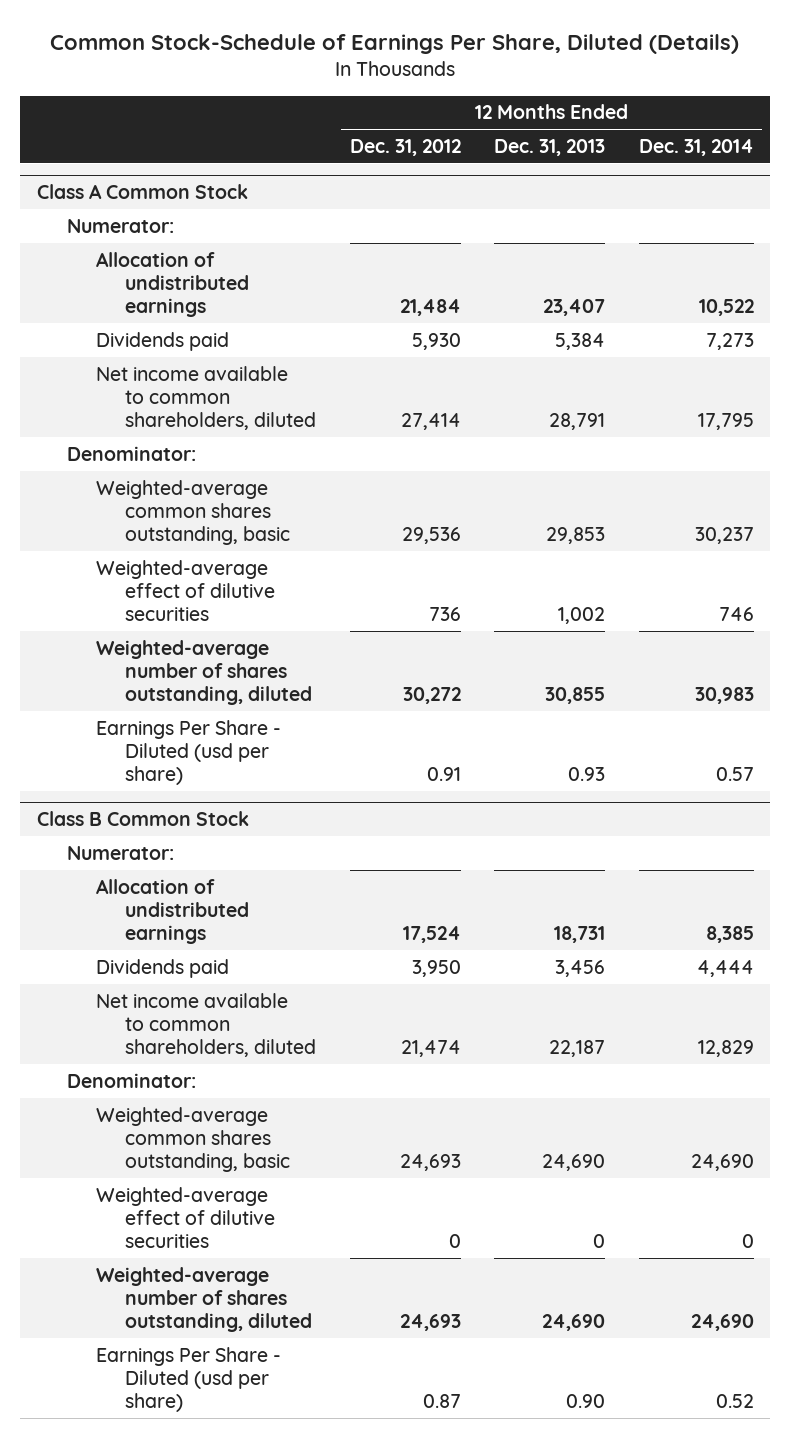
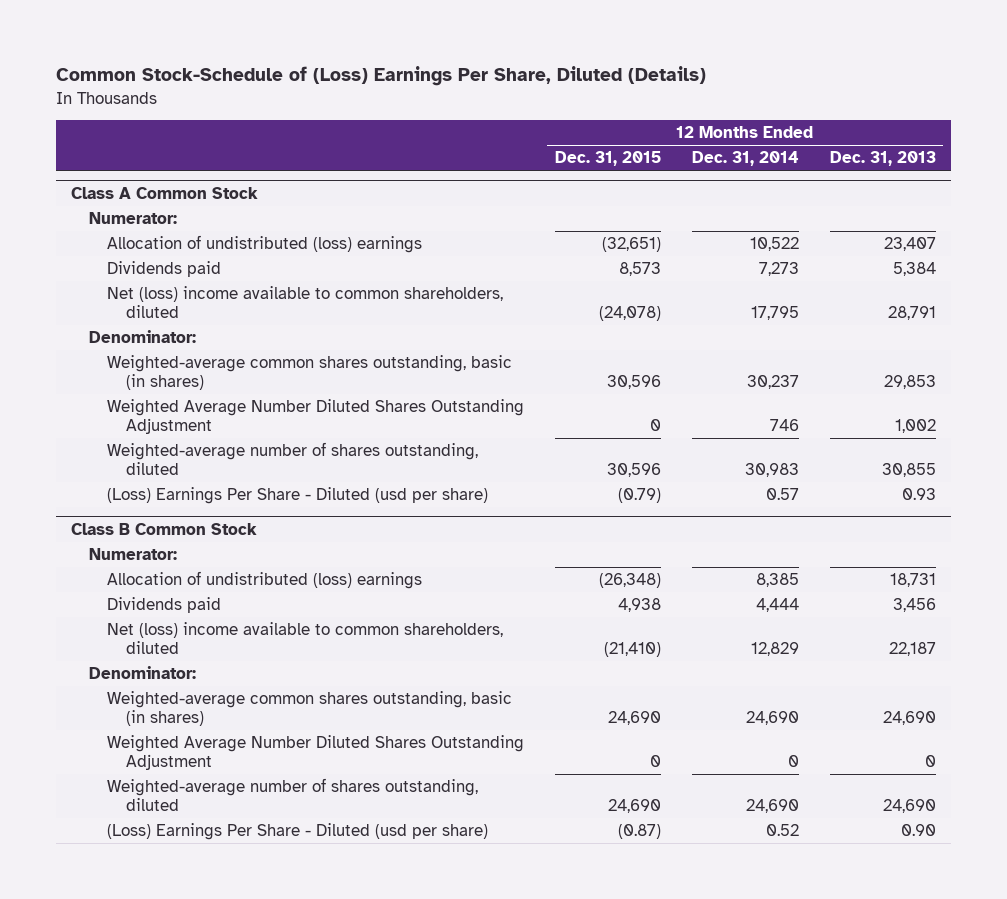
[50,34,740,55] Common Stock-Schedule of Earnings Per Share, Diluted (Details) -> [55,66,706,87] Common Stock-Schedule of (Loss) Earnings Per Share, Diluted (Details)
[349,138,461,156] Dec. 31, 2012 -> none
none -> [555,151,662,167] Dec. 31, 2015
[95,251,250,318] Allocation of undistributed earnings -> [107,235,423,254] Allocation of undistributed (loss) earnings
[95,365,317,431] Net income available to common shareholders, diluted -> [107,286,504,319] Net (loss) income available to common shareholders, diluted
[95,479,291,546] Weighted-average common shares outstanding, basic -> [107,355,513,391] Weighted-average common shares outstanding, basic (in shares)
[95,559,276,622] Weighted-average effect of dilutive securities -> [107,399,525,435] Weighted Average Number Diluted Shares Outstanding Adjustment
[95,719,281,786] Earnings Per Share - Diluted (usd per share) -> [107,487,489,505] (Loss) Earnings Per Share - Diluted (usd per share)
[95,878,250,945] Allocation of undistributed earnings -> [107,571,423,590] Allocation of undistributed (loss) earnings
[95,992,317,1058] Net income available to common shareholders, diluted -> [107,622,504,655] Net (loss) income available to common shareholders, diluted
[95,1106,291,1173] Weighted-average common shares outstanding, basic -> [107,691,513,727] Weighted-average common shares outstanding, basic (in shares)
[95,1186,276,1249] Weighted-average effect of dilutive securities -> [107,735,525,771] Weighted Average Number Diluted Shares Outstanding Adjustment
[95,1346,281,1413] Earnings Per Share - Diluted (usd per share) -> [107,823,489,841] (Loss) Earnings Per Share - Diluted (usd per share)

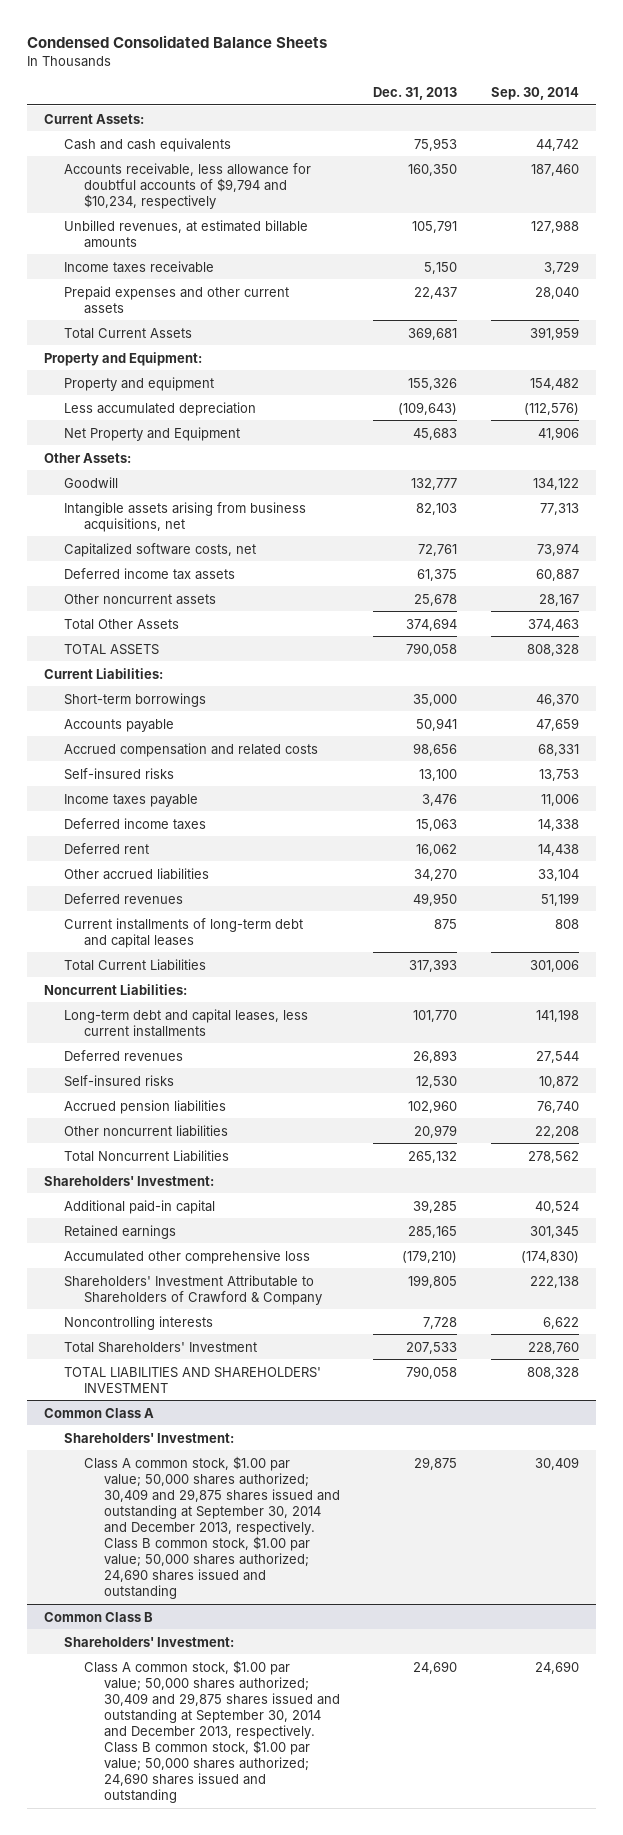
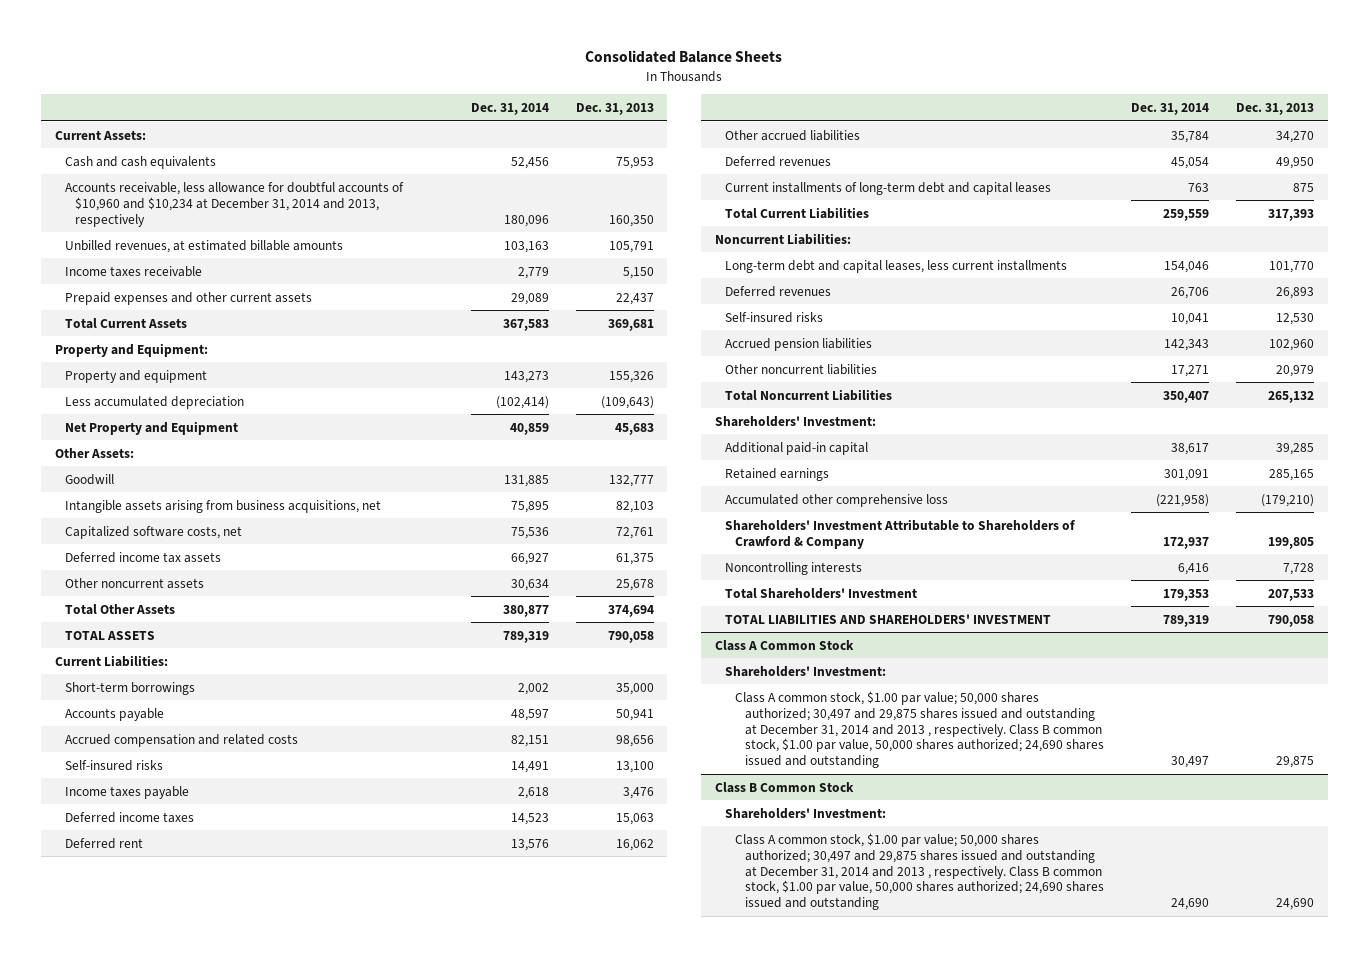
[27,34,328,48] Condensed Consolidated Balance Sheets -> [585,50,783,64] Consolidated Balance Sheets
[490,86,579,100] Sep. 30, 2014 -> none
none -> [470,103,549,116] Dec. 31, 2014
[64,162,312,209] Accounts receivable, less allowance for doubtful accounts of $9,794 and $10,234, respectively -> [64,181,404,227] Accounts receivable, less allowance for doubtful accounts of $10,960 and $10,234 at December 31, 2014 and 2013, respectively
[44,1407,155,1418] Common Class A -> [714,639,854,651] Class A Common Stock
[83,1455,340,1599] Class A common stock, $1.00 par value; 50,000 shares authorized; 30,409 and 29,875 shares issued and outstanding at September 30, 2014 and December 2013, respectively. Class B common stock, $1.00 par value; 50,000 shares authorized; 24,690 shares issued and outstanding -> [735,690,1105,769] Class A common stock, $1.00 par value; 50,000 shares authorized; 30,497 and 29,875 shares issued and outstanding at December 31, 2014 and 2013 , respectively. Class B common stock, $1.00 par value, 50,000 shares authorized; 24,690 shares issued and outstanding
[44,1611,154,1622] Common Class B -> [714,781,854,793] Class B Common Stock
[83,1659,340,1803] Class A common stock, $1.00 par value; 50,000 shares authorized; 30,409 and 29,875 shares issued and outstanding at September 30, 2014 and December 2013, respectively. Class B common stock, $1.00 par value; 50,000 shares authorized; 24,690 shares issued and outstanding -> [735,832,1105,911] Class A common stock, $1.00 par value; 50,000 shares authorized; 30,497 and 29,875 shares issued and outstanding at December 31, 2014 and 2013 , respectively. Class B common stock, $1.00 par value, 50,000 shares authorized; 24,690 shares issued and outstanding

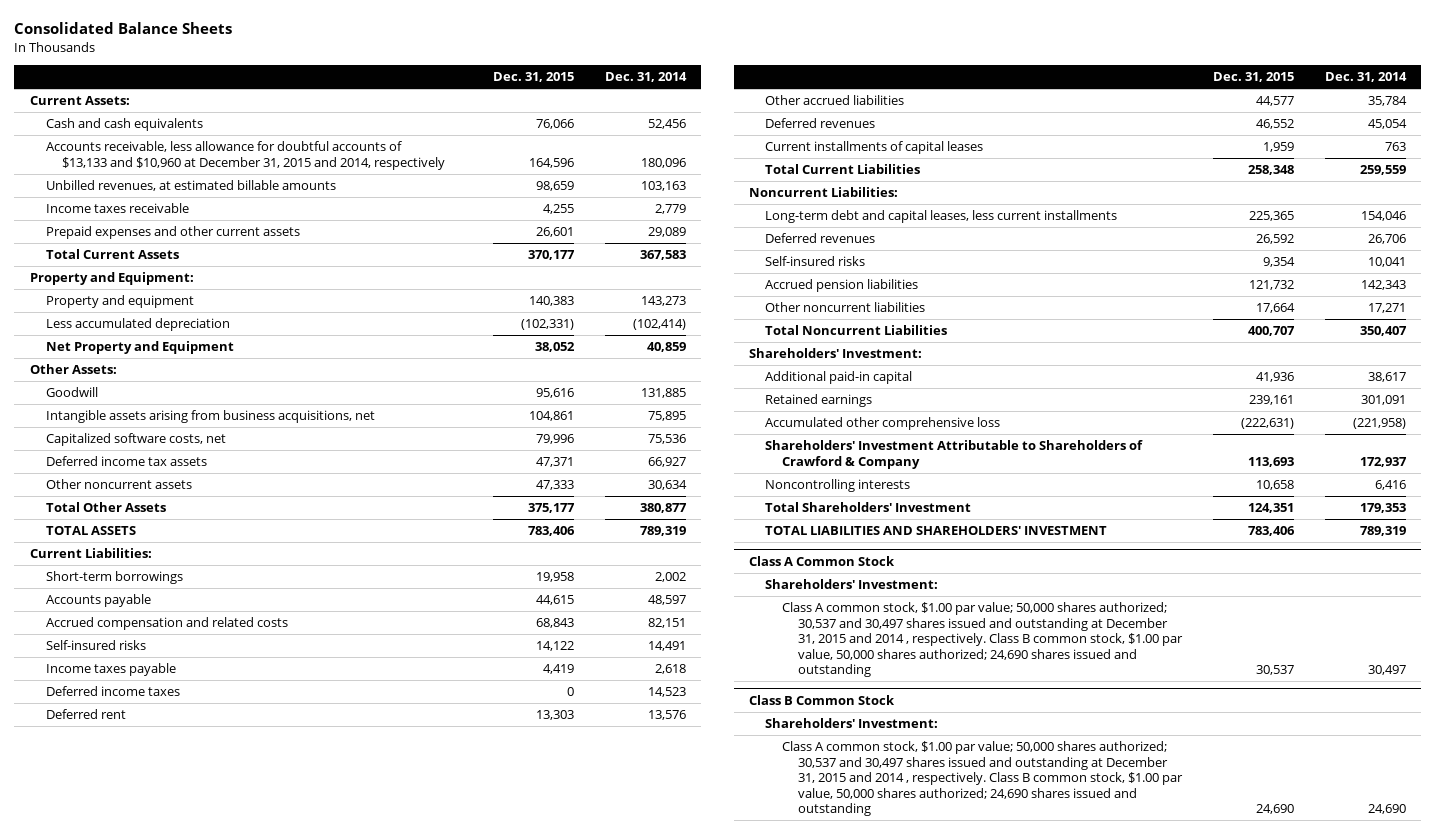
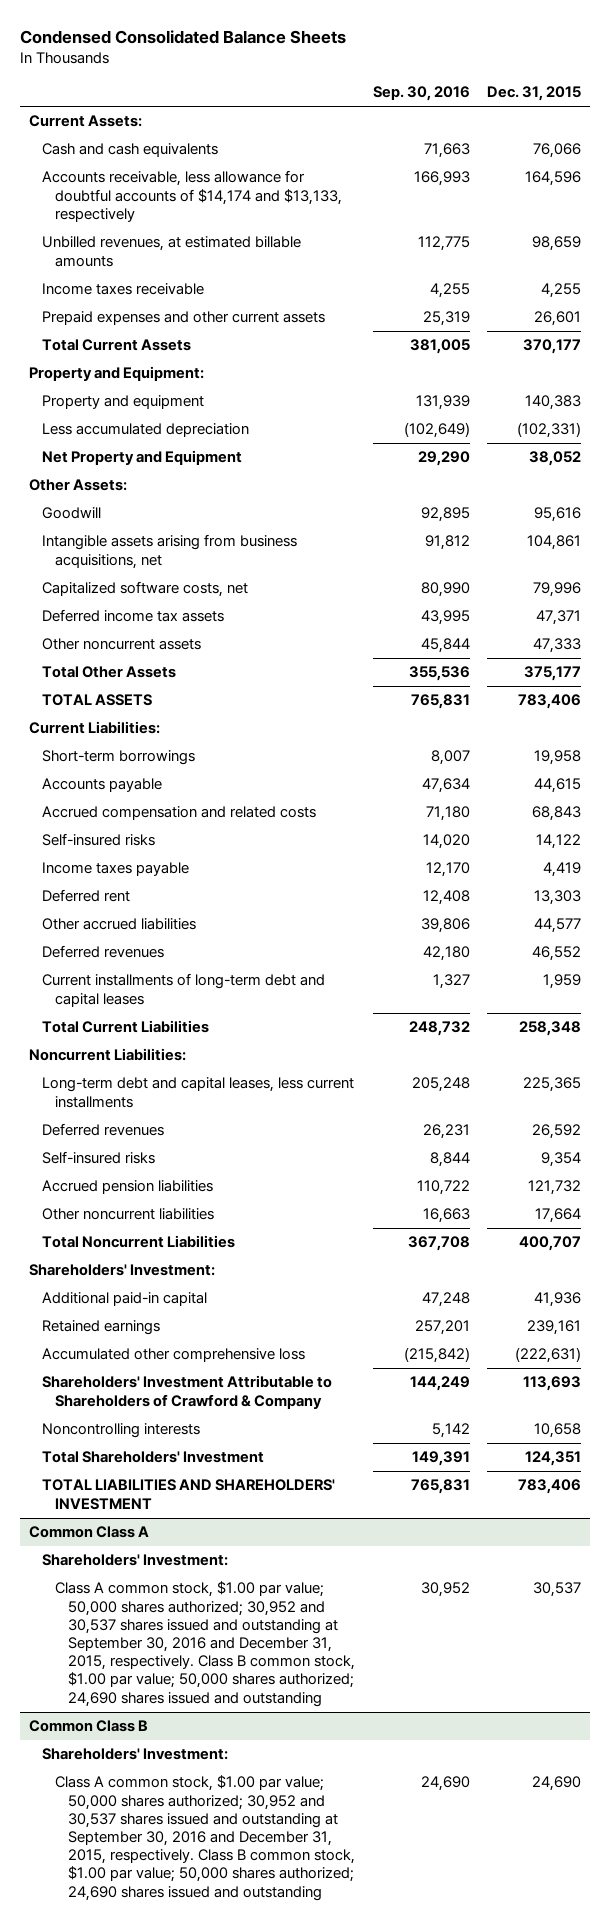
[14,22,233,35] Consolidated Balance Sheets -> [19,29,346,44] Condensed Consolidated Balance Sheets
[604,72,687,83] Dec. 31, 2014 -> none
none -> [372,86,470,102] Sep. 30, 2016
[45,141,445,170] Accounts receivable, less allowance for doubtful accounts of $13,133 and $10,960 at December 31, 2015 and 2014, respectively -> [41,170,342,222] Accounts receivable, less allowance for doubtful accounts of $14,174 and $13,133, respectively
[45,686,180,697] Deferred income taxes -> none
[765,141,984,155] Current installments of capital leases -> [41,973,325,1007] Current installments of long-term debt and capital leases
[749,555,896,566] Class A Common Stock -> [28,1526,149,1539] Common Class A
[781,602,1183,678] Class A common stock, $1.00 par value; 50,000 shares authorized; 30,537 and 30,497 shares issued and outstanding at December 31, 2015 and 2014 , respectively. Class B common stock, $1.00 par value, 50,000 shares authorized; 24,690 shares issued and outstanding -> [54,1581,355,1707] Class A common stock, $1.00 par value; 50,000 shares authorized; 30,952 and 30,537 shares issued and outstanding at September 30, 2016 and December 31, 2015, respectively. Class B common stock, $1.00 par value; 50,000 shares authorized; 24,690 shares issued and outstanding
[749,694,896,705] Class B Common Stock -> [28,1720,148,1733] Common Class B
[781,741,1183,817] Class A common stock, $1.00 par value; 50,000 shares authorized; 30,537 and 30,497 shares issued and outstanding at December 31, 2015 and 2014 , respectively. Class B common stock, $1.00 par value, 50,000 shares authorized; 24,690 shares issued and outstanding -> [54,1775,355,1901] Class A common stock, $1.00 par value; 50,000 shares authorized; 30,952 and 30,537 shares issued and outstanding at September 30, 2016 and December 31, 2015, respectively. Class B common stock, $1.00 par value; 50,000 shares authorized; 24,690 shares issued and outstanding

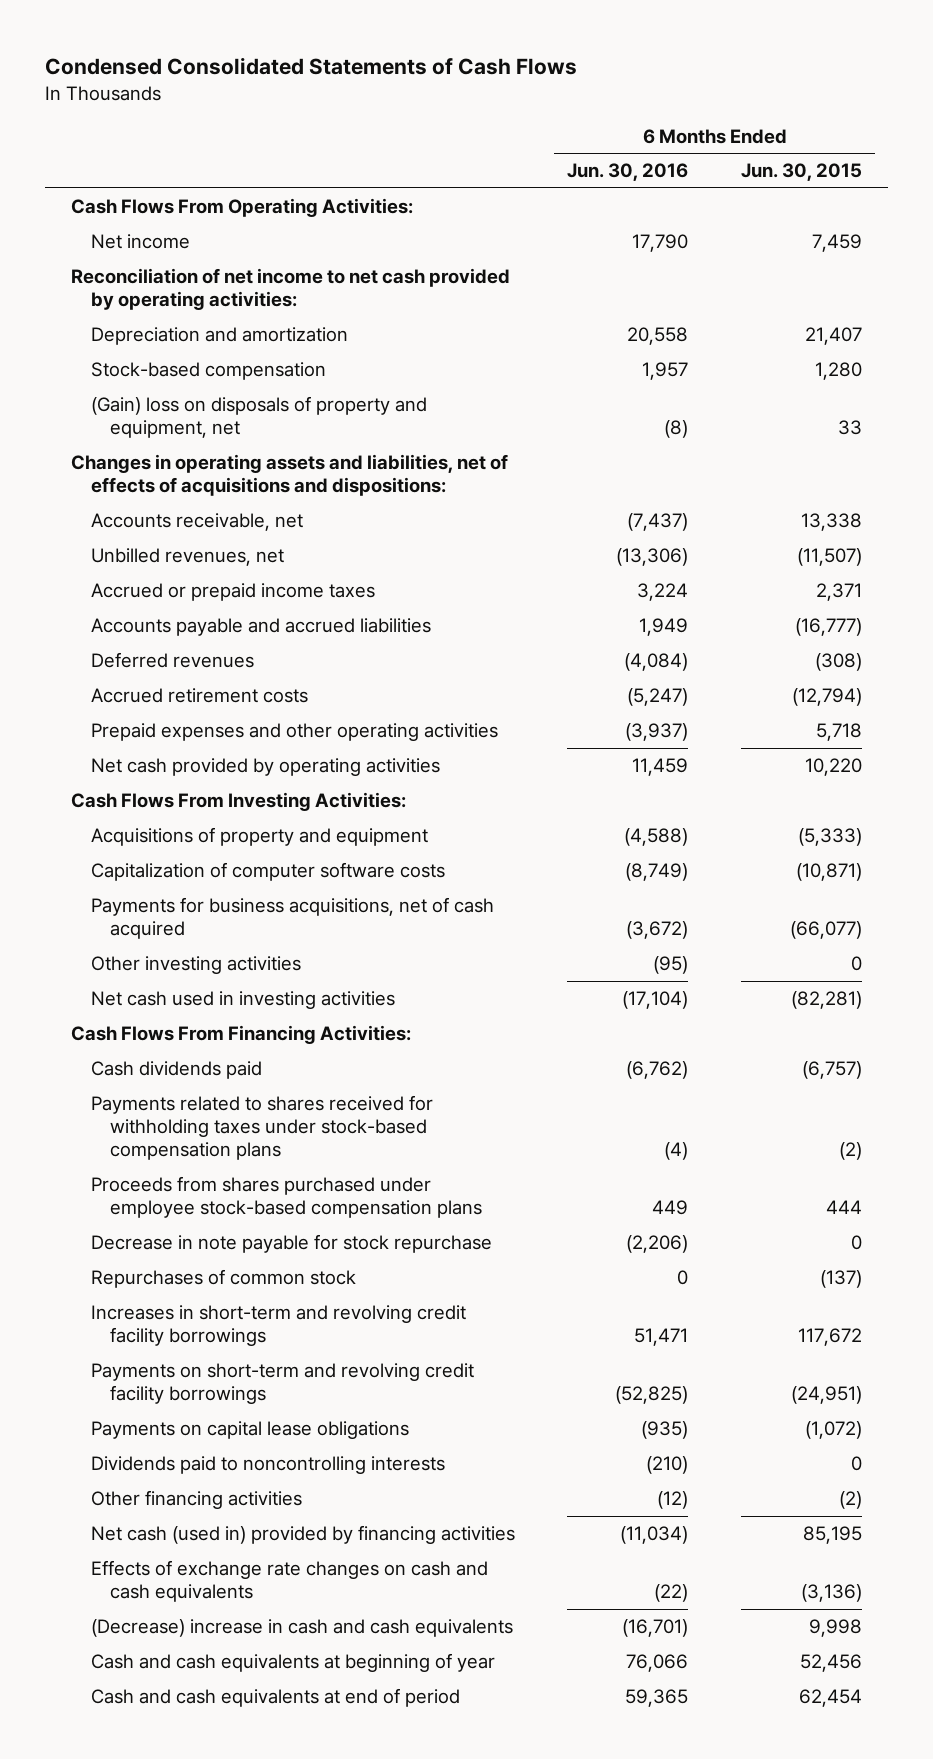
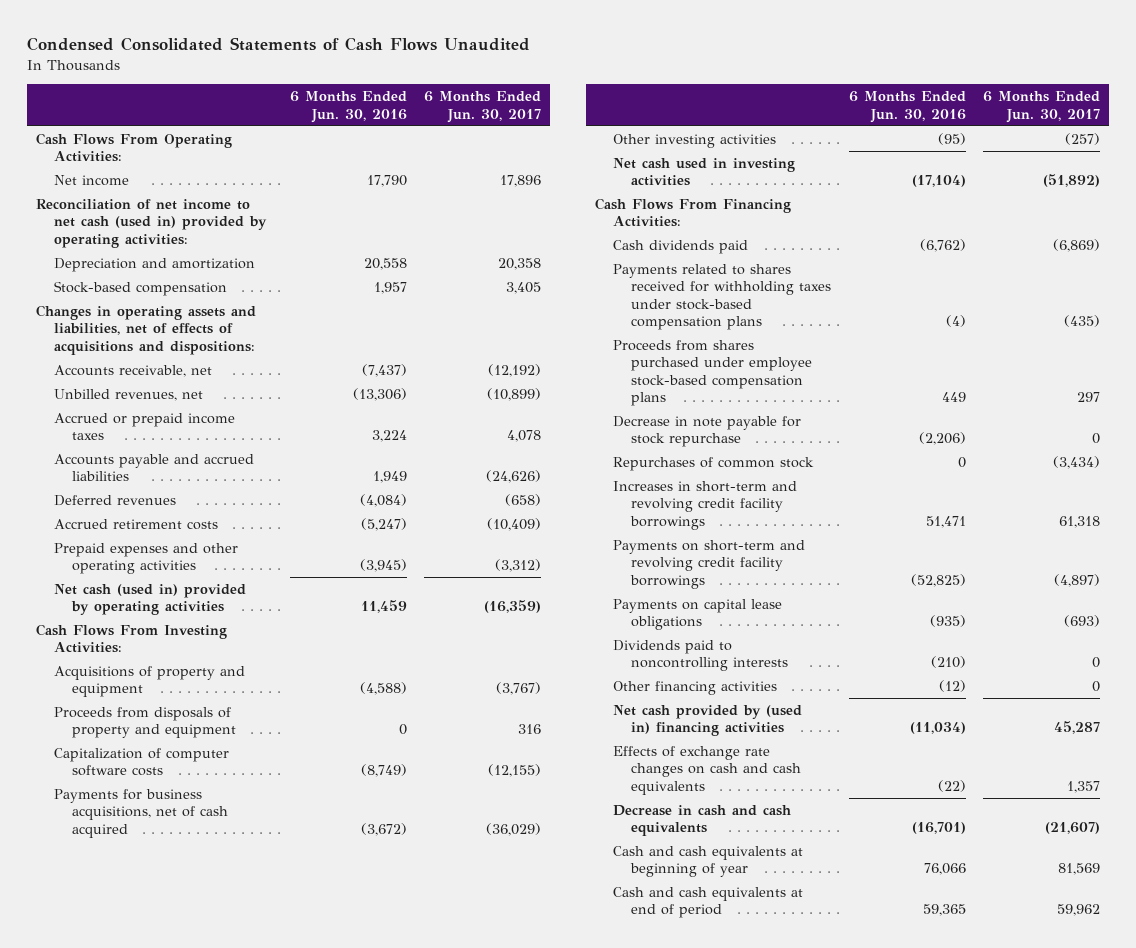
[45,57,578,76] Condensed Consolidated Statements of Cash Flows -> [27,37,531,52] Condensed Consolidated Statements of Cash Flows Unaudited
[740,163,862,182] Jun. 30, 2015 -> none
none -> [424,91,542,123] 6 Months Ended Jun. 30, 2017
[71,268,511,311] Reconciliation of net income to net cash provided by operating activities: -> [36,199,268,248] Reconciliation of net income to net cash (used in) provided by operating activities:
[90,396,427,439] (Gain) loss on disposals of property and equipment, net -> none
[625,723,689,742] (3,937) -> [359,559,407,573] (3,945)
[90,758,440,777] Net cash provided by operating activities -> [54,584,247,616] Net cash (used in) provided by operating activities
none -> [54,707,237,739] Proceeds from disposals of property and equipment
[90,1525,515,1545] Net cash (used in) provided by financing activities -> [613,705,803,737] Net cash provided by (used in) financing activities
[90,1619,513,1638] (Decrease) increase in cash and cash equivalents -> [613,805,792,837] Decrease in cash and cash equivalents

